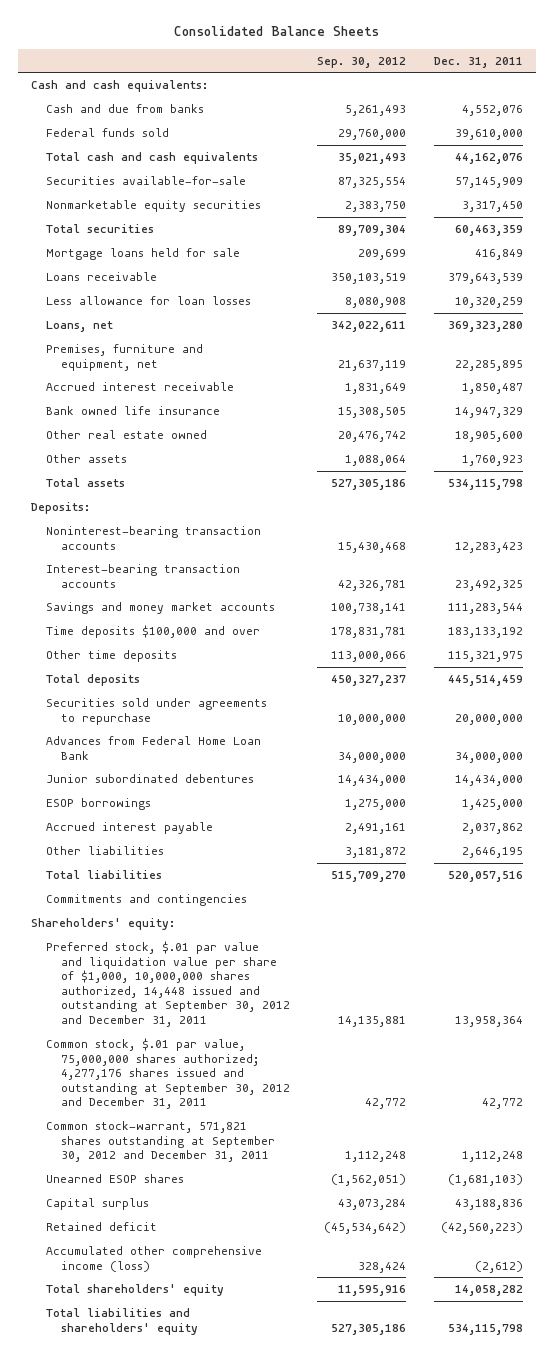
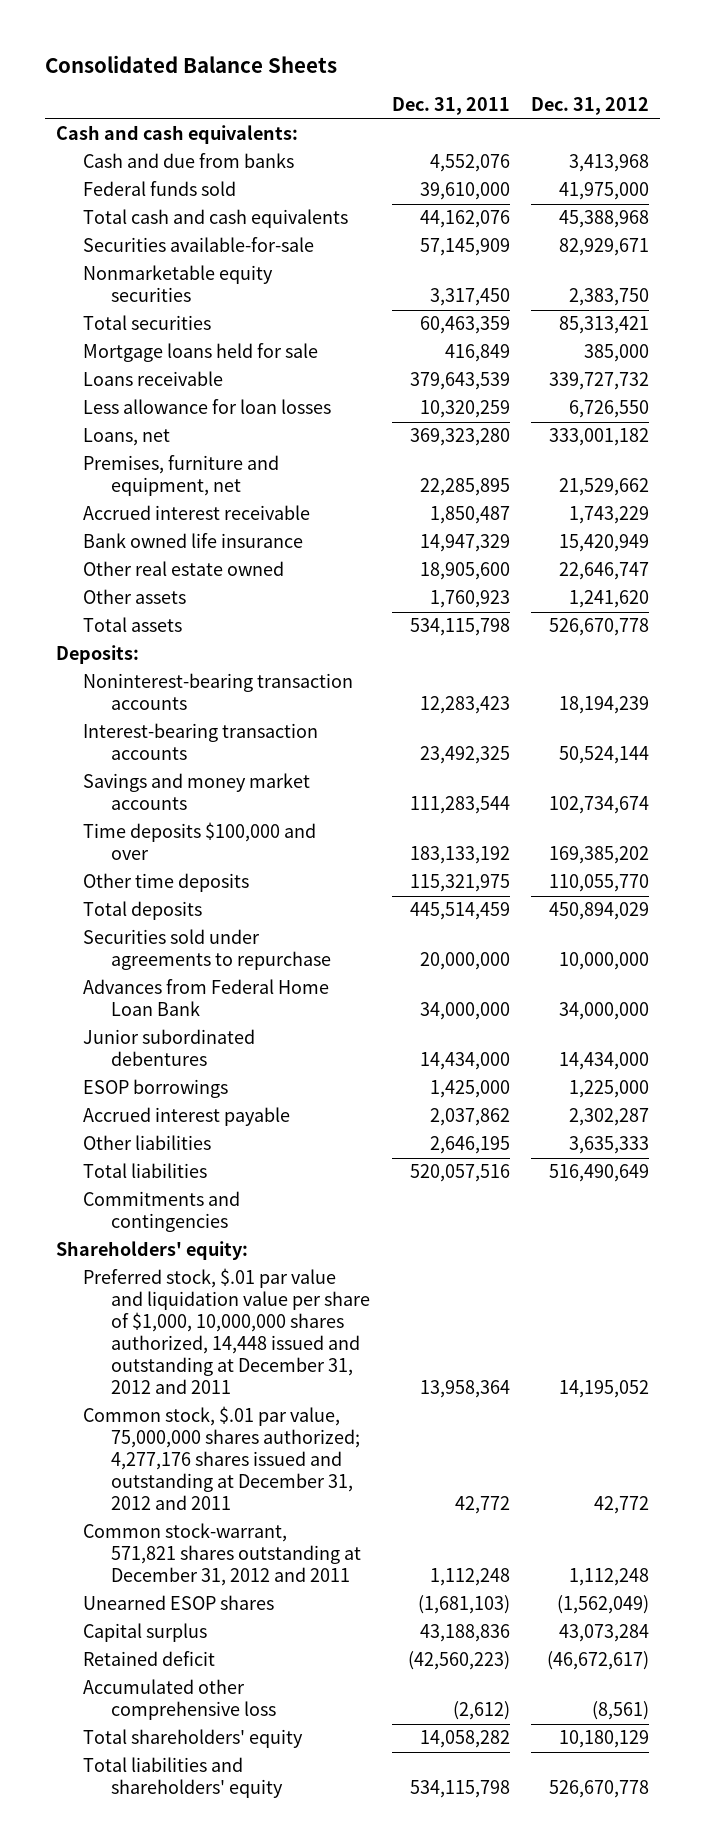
[317,56,407,68] Sep. 30, 2012 -> none
none -> [531,97,650,116] Dec. 31, 2012
[46,941,290,1027] Preferred stock, $.01 par value and liquidation value per share of $1,000, 10,000,000 shares authorized, 14,448 issued and outstanding at September 30, 2012 and December 31, 2011 -> [83,1268,370,1395] Preferred stock, $.01 par value and liquidation value per share of $1,000, 10,000,000 shares authorized, 14,448 issued and outstanding at December 31, 2012 and 2011
[46,1038,290,1110] Common stock, $.01 par value, 75,000,000 shares authorized; 4,277,176 shares issued and outstanding at September 30, 2012 and December 31, 2011 -> [83,1406,360,1511] Common stock, $.01 par value, 75,000,000 shares authorized; 4,277,176 shares issued and outstanding at December 31, 2012 and 2011
[46,1121,275,1163] Common stock-warrant, 571,821 shares outstanding at September 30, 2012 and December 31, 2011 -> [83,1523,361,1587] Common stock-warrant, 571,821 shares outstanding at December 31, 2012 and 2011
[46,1246,263,1272] Accumulated other comprehensive income (loss) -> [83,1679,276,1721] Accumulated other comprehensive loss

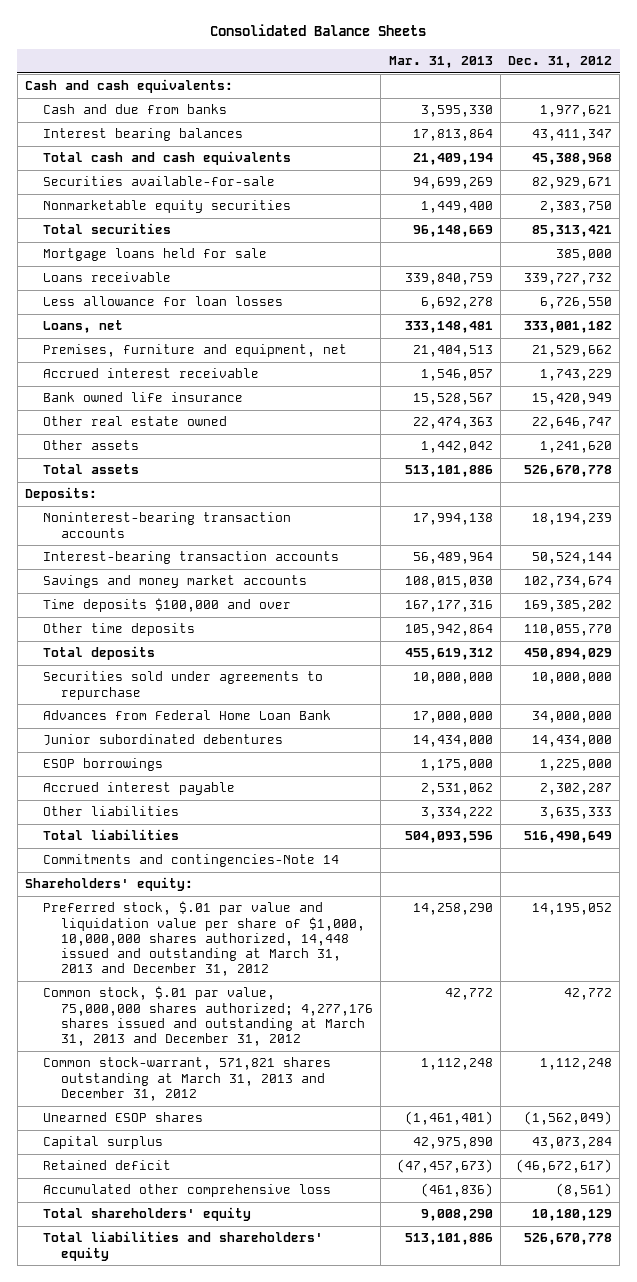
[391,97,510,116] Dec. 31, 2011 -> none
none -> [388,56,493,69] Mar. 31, 2013
[83,181,237,197] Federal funds sold -> none
[569,154,650,173] 3,413,968 -> [539,105,612,118] 1,977,621
none -> [43,128,244,142] Interest bearing balances
[83,1191,241,1233] Commitments and contingencies -> [43,854,340,868] Commitments and contingencies-Note 14
[83,1268,370,1395] Preferred stock, $.01 par value and liquidation value per share of $1,000, 10,000,000 shares authorized, 14,448 issued and outstanding at December 31, 2012 and 2011 -> [43,901,366,977] Preferred stock, $.01 par value and liquidation value per share of $1,000, 10,000,000 shares authorized, 14,448 issued and outstanding at March 31, 2013 and December 31, 2012
[83,1406,360,1511] Common stock, $.01 par value, 75,000,000 shares authorized; 4,277,176 shares issued and outstanding at December 31, 2012 and 2011 -> [43,986,374,1046] Common stock, $.01 par value, 75,000,000 shares authorized; 4,277,176 shares issued and outstanding at March 31, 2013 and December 31, 2012
[83,1523,361,1587] Common stock-warrant, 571,821 shares outstanding at December 31, 2012 and 2011 -> [43,1057,332,1101] Common stock-warrant, 571,821 shares outstanding at March 31, 2013 and December 31, 2012

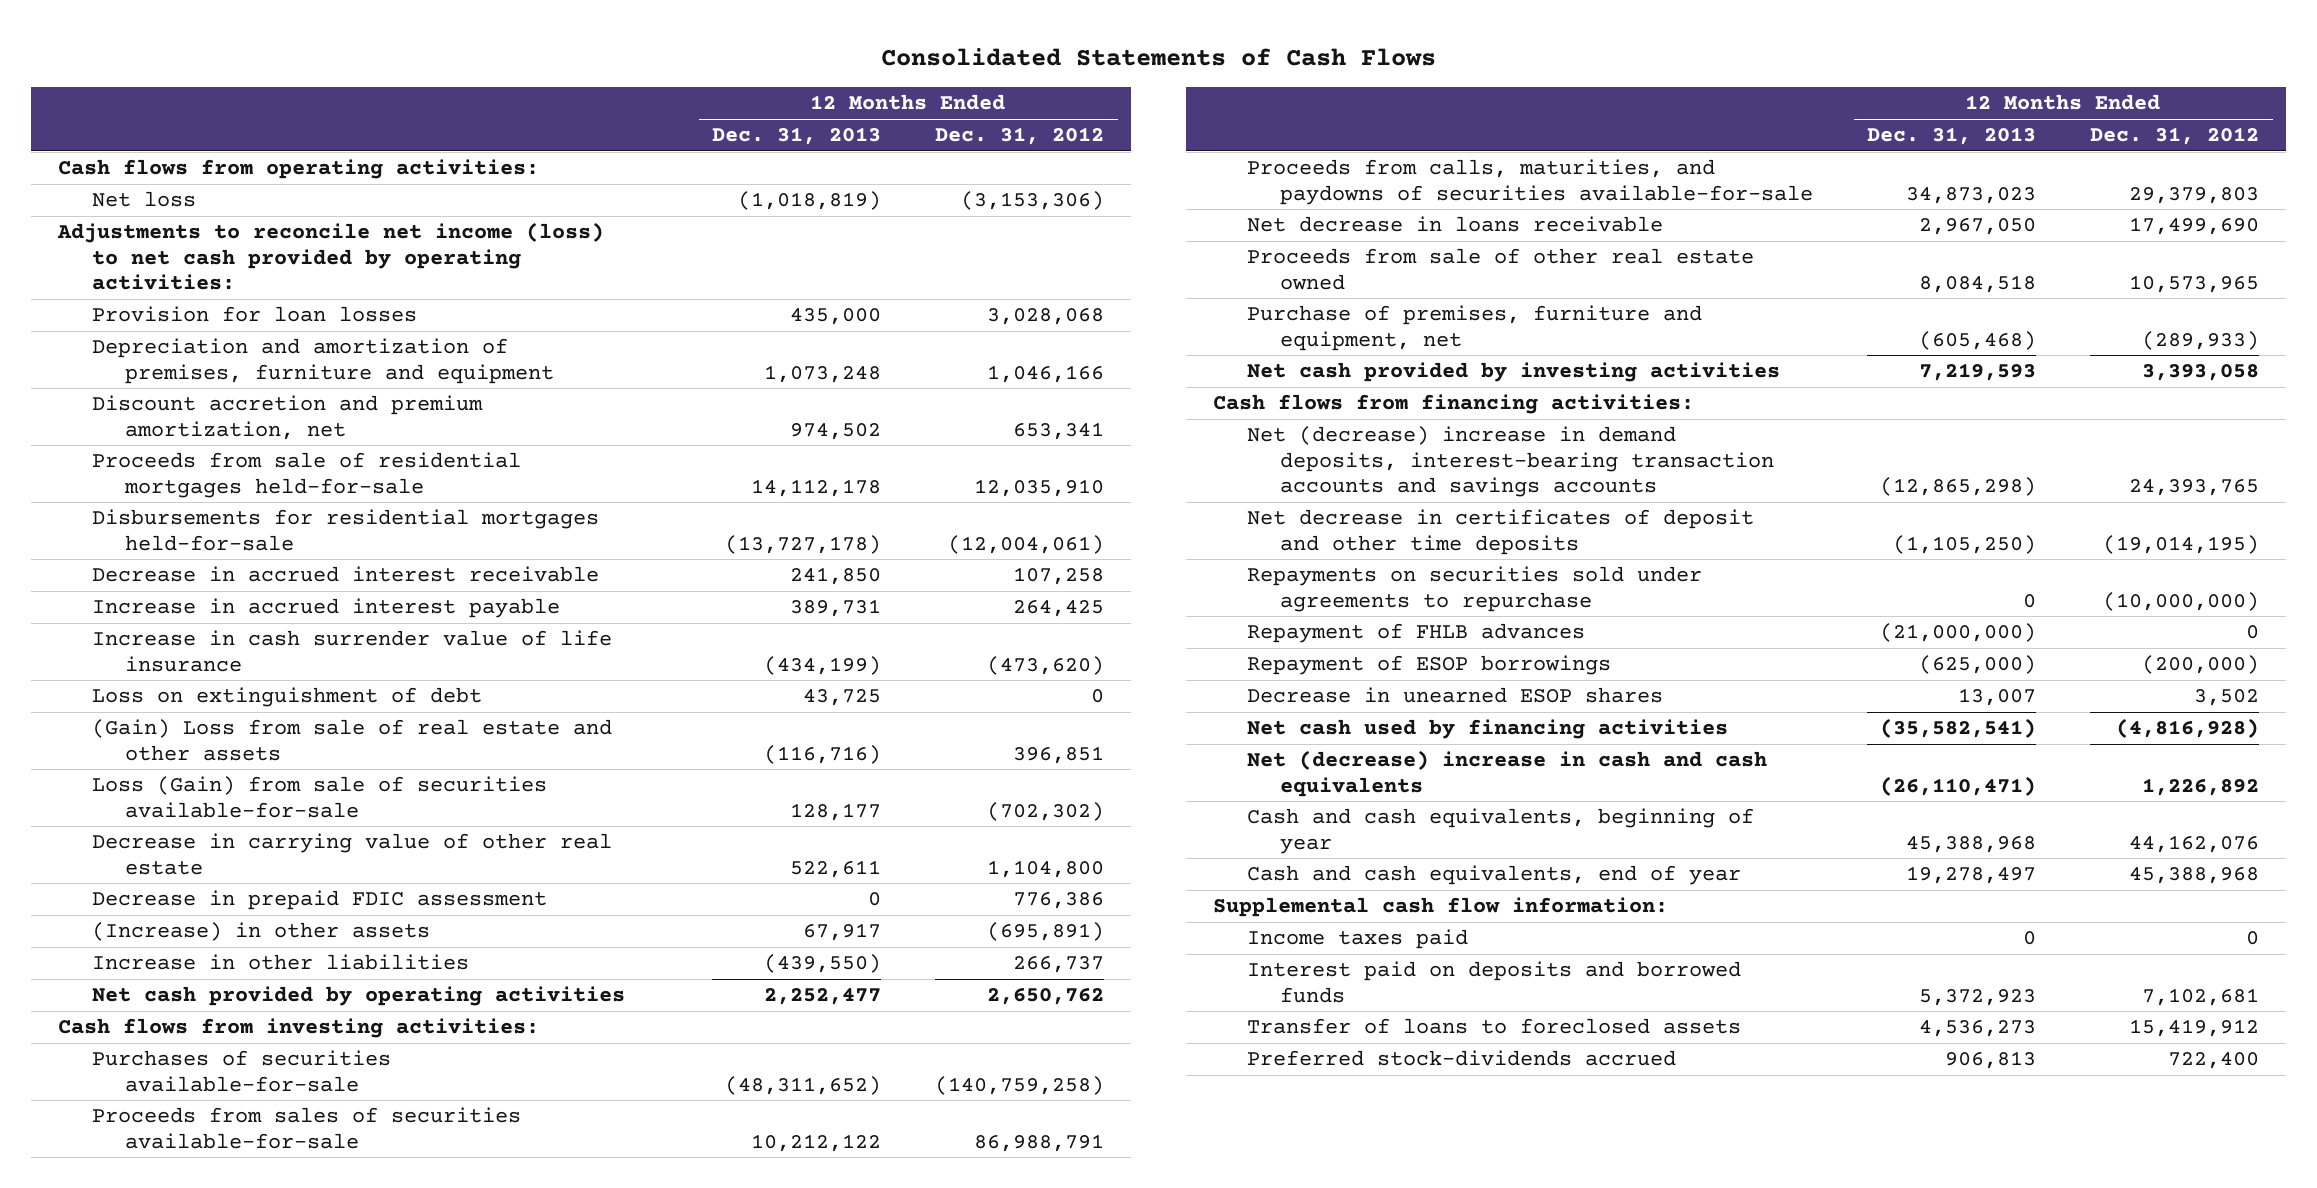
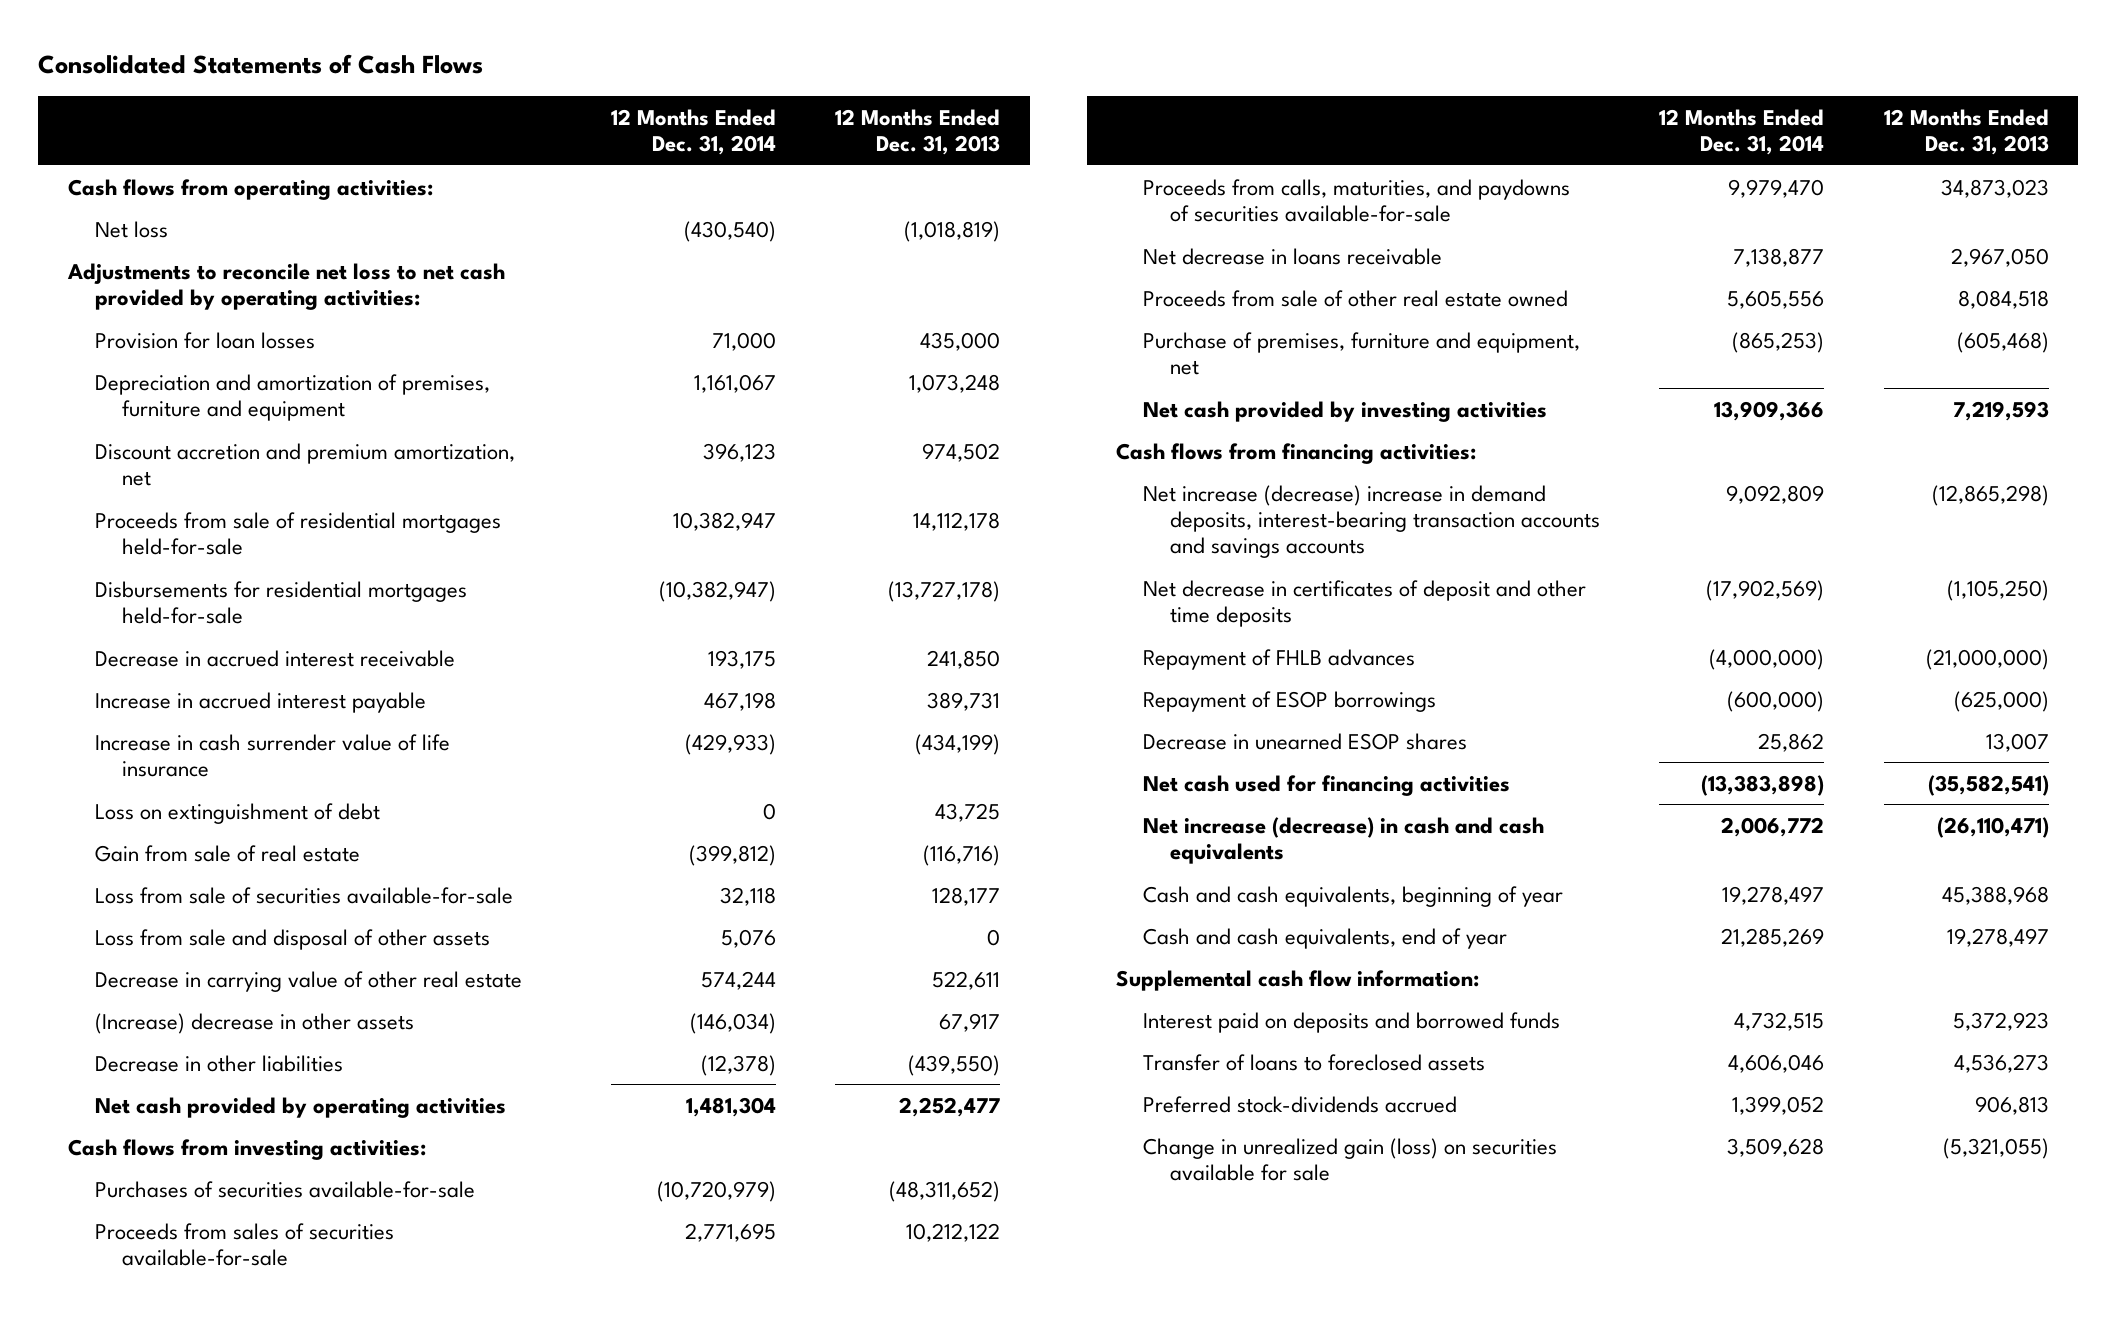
[935,127,1105,146] Dec. 31, 2012 -> none
none -> [611,108,777,155] 12 Months Ended Dec. 31, 2014
[56,222,604,291] Adjustments to reconcile net income (loss) to net cash provided by operating activities: -> [66,262,505,310] Adjustments to reconcile net loss to net cash provided by operating activities:
[91,719,612,761] (Gain) Loss from sale of real estate and other assets -> [94,844,360,862] Gain from sale of real estate
[91,776,547,818] Loss (Gain) from sale of securities available-for-sale -> [94,886,513,904] Loss from sale of securities available-for-sale
none -> [94,928,490,950] Loss from sale and disposal of other assets
[91,890,547,911] Decrease in prepaid FDIC assessment -> none
[91,922,430,942] (Increase) in other assets -> [94,1012,414,1034] (Increase) decrease in other assets
[91,954,469,971] Increase in other liabilities -> [94,1054,343,1072] Decrease in other liabilities
[1246,426,1775,498] Net (decrease) increase in demand deposits, interest-bearing transaction accounts and savings accounts -> [1143,484,1601,559] Net increase (decrease) increase in demand deposits, interest-bearing transaction accounts and savings accounts
[1246,566,1702,612] Repayments on securities sold under agreements to repurchase -> none
[1246,719,1728,740] Net cash used by financing activities -> [1143,774,1511,796] Net cash used for financing activities
[1246,750,1767,797] Net (decrease) increase in cash and cash equivalents -> [1143,816,1545,864] Net increase (decrease) in cash and cash equivalents
[1246,929,1468,950] Income taxes paid -> none
none -> [1143,1137,1558,1181] Change in unrealized gain (loss) on securities available for sale

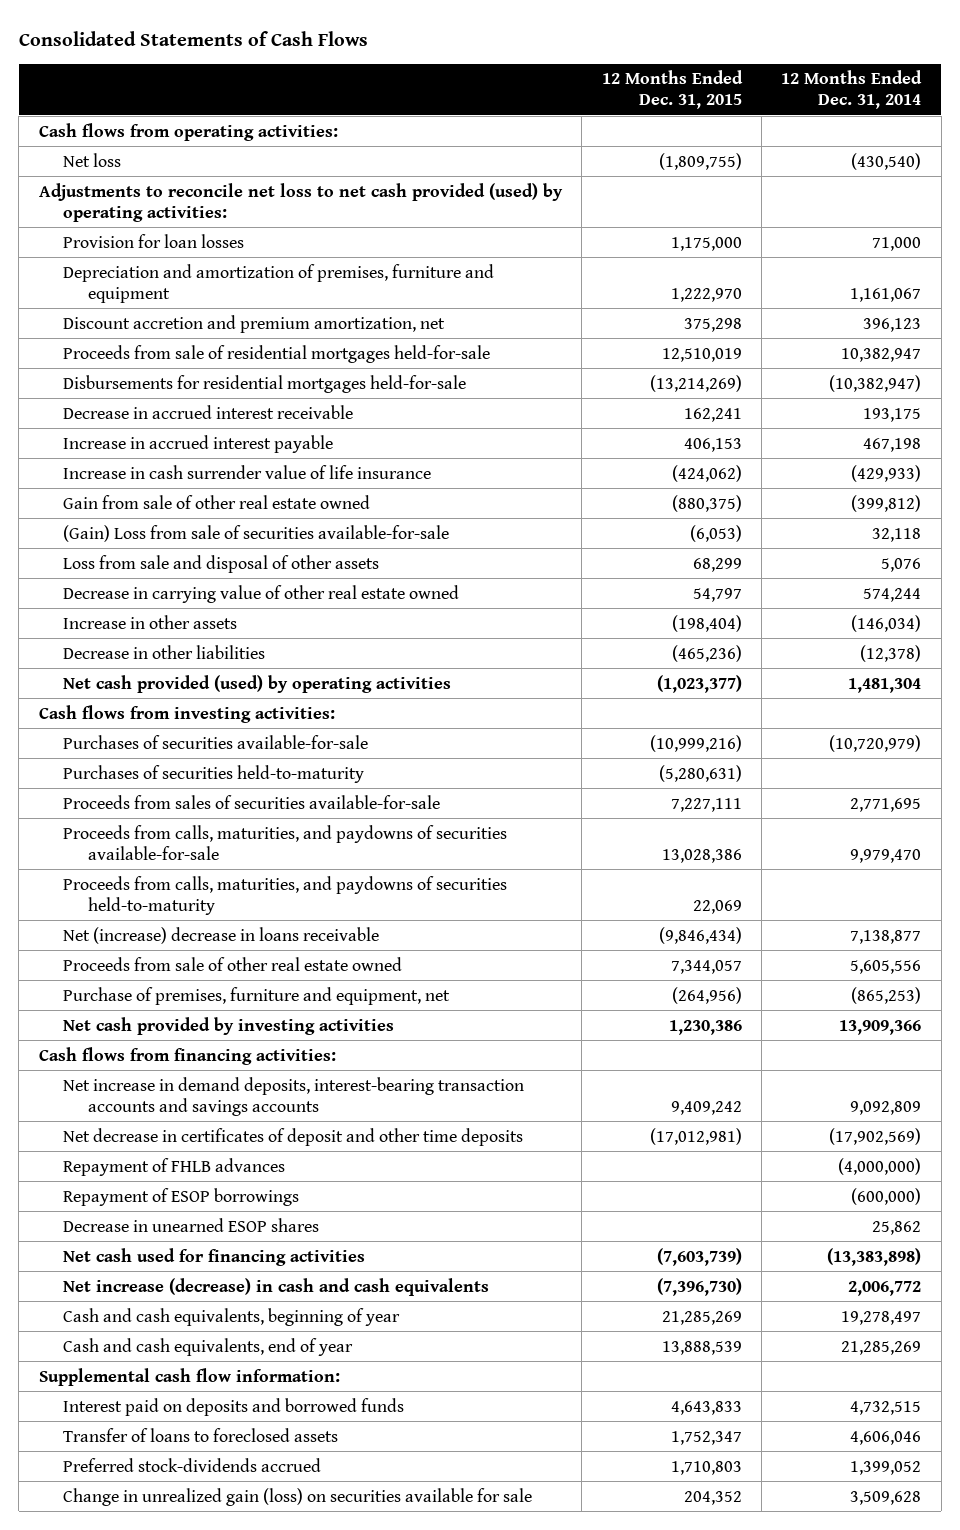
[835,108,1001,155] 12 Months Ended Dec. 31, 2013 -> none
none -> [601,70,743,110] 12 Months Ended Dec. 31, 2015
[66,262,505,310] Adjustments to reconcile net loss to net cash provided by operating activities: -> [38,182,563,222] Adjustments to reconcile net loss to net cash provided (used) by operating activities:
[94,802,380,824] Loss on extinguishment of debt -> none
[94,844,360,862] Gain from sale of real estate -> [63,494,371,509] Gain from sale of other real estate owned
[94,886,513,904] Loss from sale of securities available-for-sale -> [63,524,450,542] (Gain) Loss from sale of securities available-for-sale
[94,970,522,992] Decrease in carrying value of other real estate -> [63,584,460,603] Decrease in carrying value of other real estate owned
[94,1012,414,1034] (Increase) decrease in other assets -> [63,614,238,629] Increase in other assets
[94,1096,506,1118] Net cash provided by operating activities -> [63,674,452,693] Net cash provided (used) by operating activities
none -> [63,764,365,783] Purchases of securities held-to-maturity
none -> [63,875,508,915] Proceeds from calls, maturities, and paydowns of securities held-to-maturity
[1143,247,1443,265] Net decrease in loans receivable -> [63,926,380,944] Net (increase) decrease in loans receivable
[1143,484,1601,559] Net increase (decrease) increase in demand deposits, interest-bearing transaction accounts and savings accounts -> [63,1076,525,1116] Net increase in demand deposits, interest-bearing transaction accounts and savings accounts

